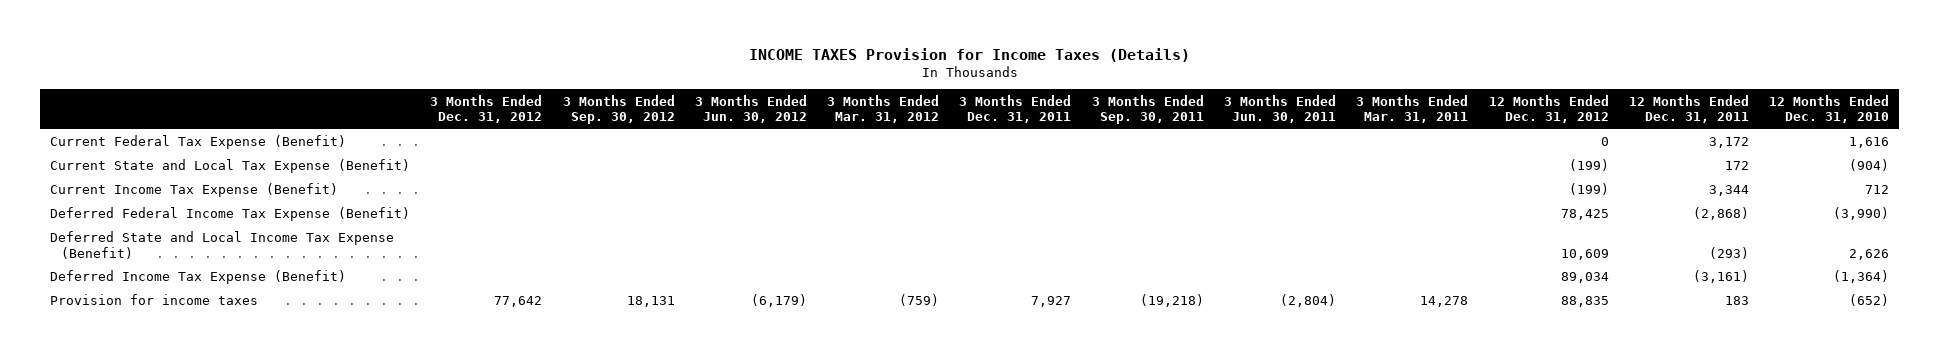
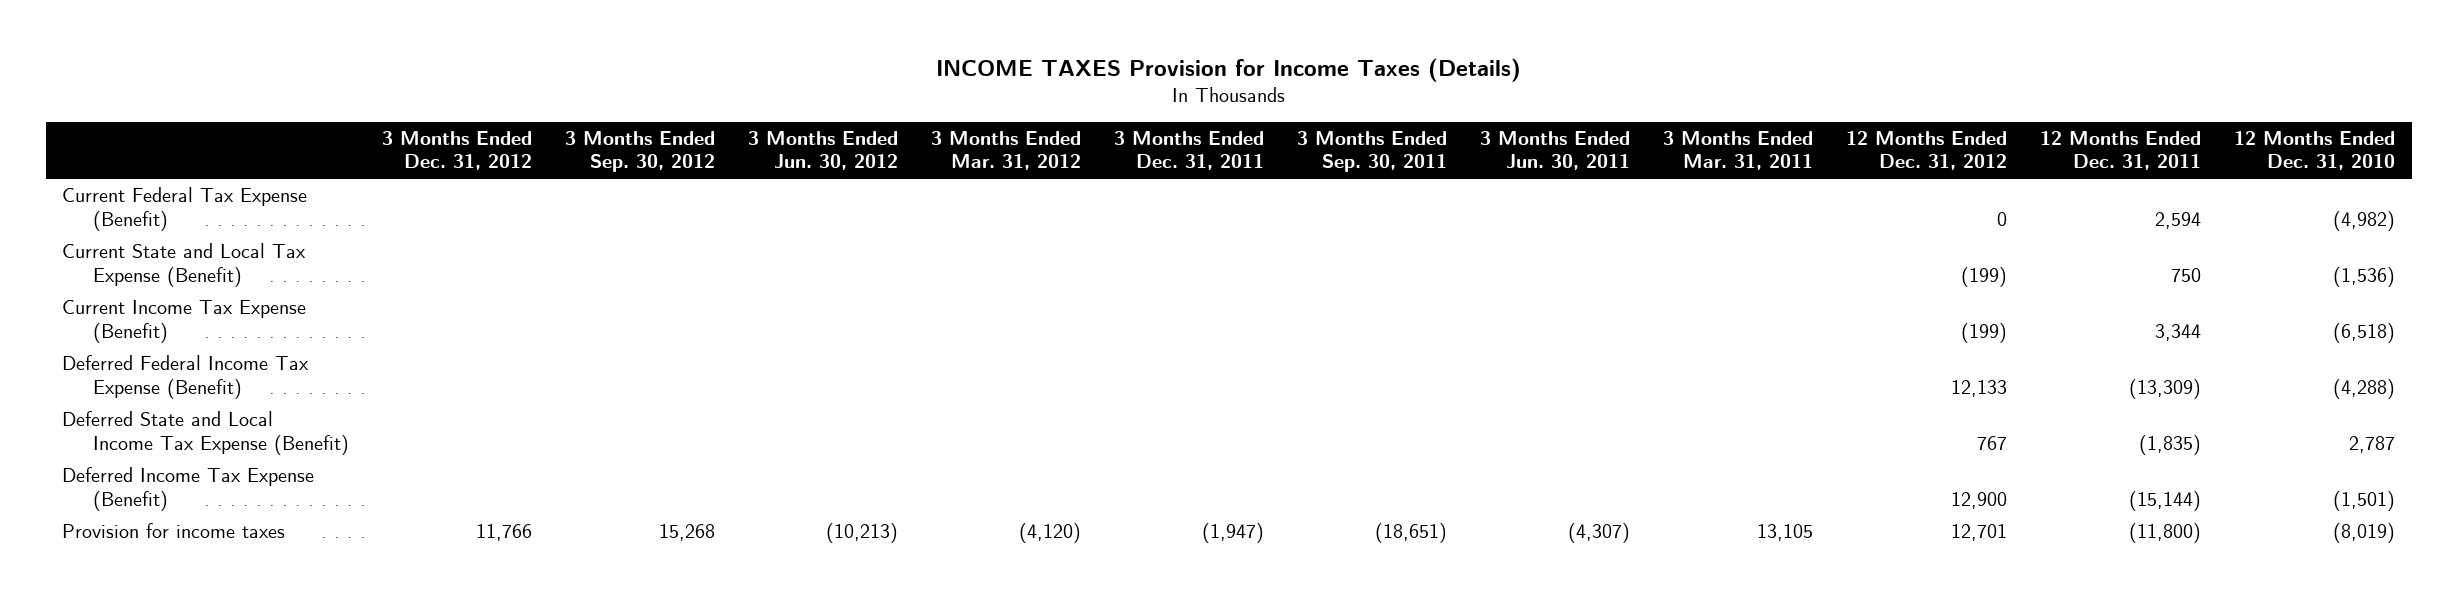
[1708,137,1749,149] 3,172 -> [2155,211,2202,229] 2,594
[1849,137,1890,149] 1,616 -> [2333,210,2396,231] (4,982)
[1724,161,1749,171] 172 -> [2171,267,2202,282] 750
[1849,159,1890,172] (904) -> [2333,266,2396,287] (1,536)
[1865,185,1890,195] 712 -> [2333,322,2396,343] (6,518)
[1560,209,1609,221] 78,425 -> [1951,379,2008,397] 12,133
[1692,207,1749,221] (2,868) -> [2129,378,2202,399] (13,309)
[1833,207,1890,221] (3,990) -> [2333,378,2396,399] (4,288)
[1560,249,1609,261] 10,609 -> [1977,435,2008,450] 767
[1708,247,1749,260] (293) -> [2139,434,2202,455] (1,835)
[1849,249,1890,261] 2,626 -> [2349,435,2396,453] 2,787
[1560,272,1609,284] 89,034 -> [1951,491,2008,509] 12,900
[1692,270,1749,284] (3,161) -> [2129,490,2202,511] (15,144)
[1833,270,1890,284] (1,364) -> [2333,490,2396,511] (1,501)
[494,296,543,308] 77,642 -> [476,524,533,542] 11,766
[626,296,675,308] 18,131 -> [659,524,716,542] 15,268
[750,294,807,308] (6,179) -> [826,523,899,544] (10,213)
[899,294,940,307] (759) -> [1019,523,1082,544] (4,120)
[1031,296,1072,308] 7,927 -> [1202,523,1265,544] (1,947)
[1139,294,1204,308] (19,218) -> [1375,523,1448,544] (18,651)
[1279,294,1336,308] (2,804) -> [1568,523,1631,544] (4,307)
[1420,296,1469,308] 14,278 -> [1757,524,1814,542] 13,105
[1560,296,1609,308] 88,835 -> [1951,524,2008,542] 12,701
[1724,296,1749,306] 183 -> [2129,523,2202,544] (11,800)
[1849,294,1890,307] (652) -> [2333,523,2396,544] (8,019)

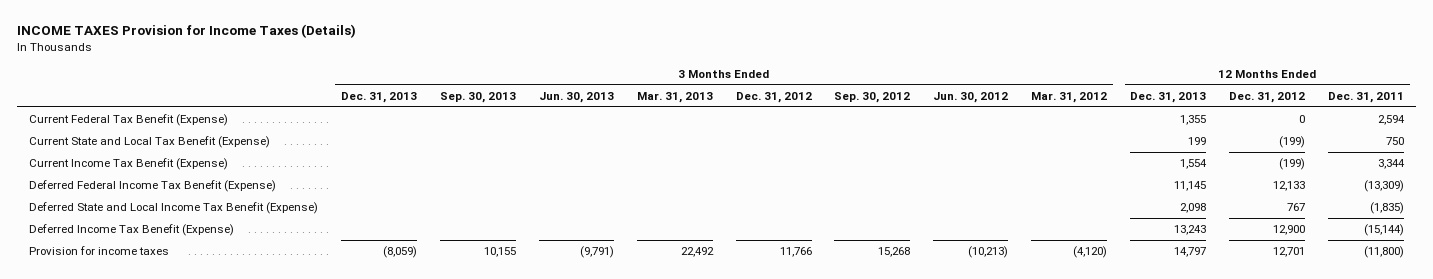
[1114,131,1265,171] 3 Months Ended Dec. 31, 2011 -> none
[1297,131,1448,173] 3 Months Ended Sep. 30, 2011 -> none
[1480,131,1631,171] 3 Months Ended Jun. 30, 2011 -> none
[1663,131,1814,171] 3 Months Ended Mar. 31, 2011 -> none
[2234,131,2396,171] 12 Months Ended Dec. 31, 2010 -> none
none -> [340,91,417,103] Dec. 31, 2013
none -> [439,91,516,103] Sep. 30, 2013
none -> [538,91,614,103] Jun. 30, 2013
none -> [636,91,713,103] Mar. 31, 2013
none -> [1130,91,1207,103] Dec. 31, 2013
[62,187,308,231] Current Federal Tax Expense (Benefit) -> [28,114,228,127] Current Federal Tax Benefit (Expense)
[62,243,307,287] Current State and Local Tax Expense (Benefit) -> [28,136,270,149] Current State and Local Tax Benefit (Expense)
[62,300,307,343] Current Income Tax Expense (Benefit) -> [28,158,228,171] Current Income Tax Benefit (Expense)
[62,355,310,399] Deferred Federal Income Tax Expense (Benefit) -> [28,180,276,193] Deferred Federal Income Tax Benefit (Expense)
[62,411,350,455] Deferred State and Local Income Tax Expense (Benefit) -> [28,202,318,215] Deferred State and Local Income Tax Benefit (Expense)
[62,467,315,511] Deferred Income Tax Expense (Benefit) -> [28,224,234,237] Deferred Income Tax Benefit (Expense)

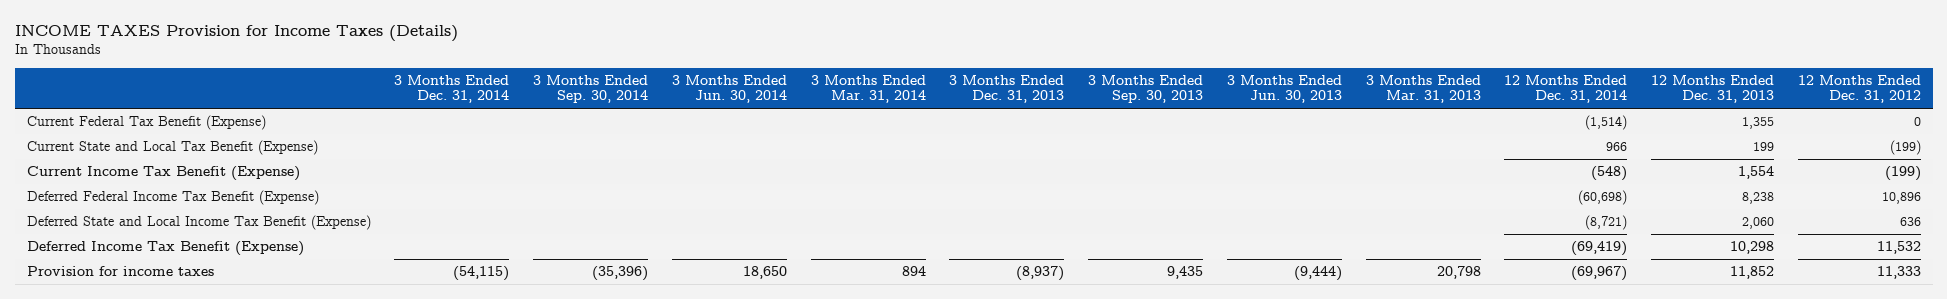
[735,91,812,103] Dec. 31, 2012 -> none
[834,91,911,103] Sep. 30, 2012 -> none
[933,91,1009,103] Jun. 30, 2012 -> none
[1031,91,1108,103] Mar. 31, 2012 -> none
[1328,91,1405,103] Dec. 31, 2011 -> none
none -> [394,74,510,104] 3 Months Ended Dec. 31, 2014
none -> [533,74,649,104] 3 Months Ended Sep. 30, 2014
none -> [671,74,787,104] 3 Months Ended Jun. 30, 2014
none -> [810,74,926,104] 3 Months Ended Mar. 31, 2014
none -> [1504,74,1628,104] 12 Months Ended Dec. 31, 2014
[1174,181,1207,192] 11,145 -> [1742,192,1775,205] 8,238
[1273,181,1306,192] 12,133 -> [1881,192,1921,205] 10,896
[1180,203,1207,214] 2,098 -> [1742,217,1775,230] 2,060
[1287,203,1306,212] 767 -> [1899,217,1921,227] 636
[1174,225,1207,236] 13,243 -> [1730,241,1775,255] 10,298
[1273,225,1306,236] 12,900 -> [1876,241,1921,255] 11,532
[382,246,417,259] (8,059) -> [1016,266,1065,282] (8,937)
[483,247,516,258] 10,155 -> [1167,266,1204,280] 9,435
[579,246,614,259] (9,791) -> [1293,266,1342,282] (9,444)
[680,247,714,258] 22,492 -> [1436,266,1481,280] 20,798
[1174,247,1207,258] 14,797 -> [1730,266,1775,280] 11,852
[1273,247,1306,258] 12,701 -> [1876,266,1921,280] 11,333

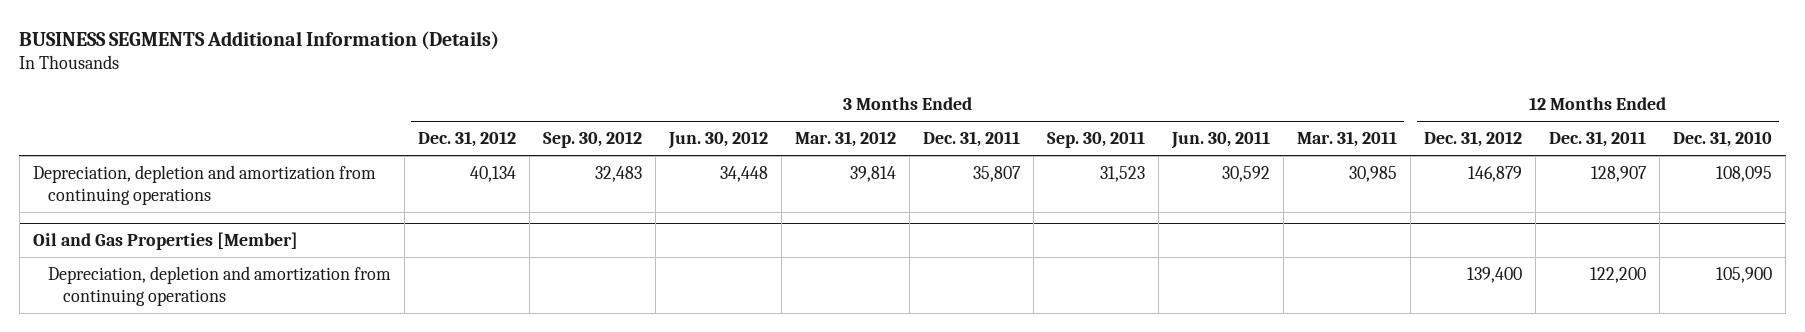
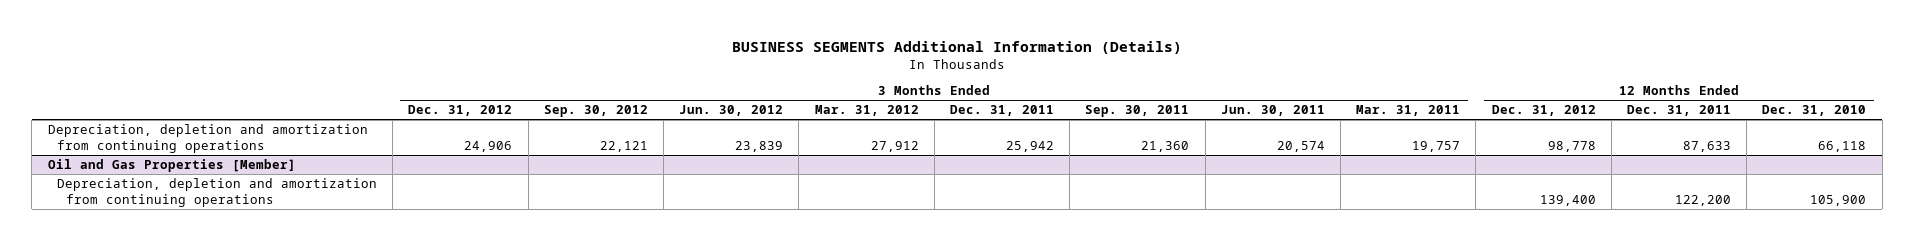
[469,166,516,183] 40,134 -> [464,140,513,152] 24,906
[594,166,642,183] 32,483 -> [599,140,648,152] 22,121
[719,166,768,183] 34,448 -> [735,140,784,152] 23,839
[850,166,897,183] 39,814 -> [870,140,919,152] 27,912
[973,166,1022,183] 35,807 -> [1005,140,1054,152] 25,942
[1100,166,1146,183] 31,523 -> [1141,140,1190,152] 21,360
[1222,166,1271,183] 30,592 -> [1276,140,1325,152] 20,574
[1349,166,1398,183] 30,985 -> [1412,140,1461,152] 19,757
[1468,166,1523,183] 146,879 -> [1547,140,1596,152] 98,778
[1591,166,1648,183] 128,907 -> [1683,140,1732,152] 87,633
[1716,166,1773,183] 108,095 -> [1818,140,1867,152] 66,118

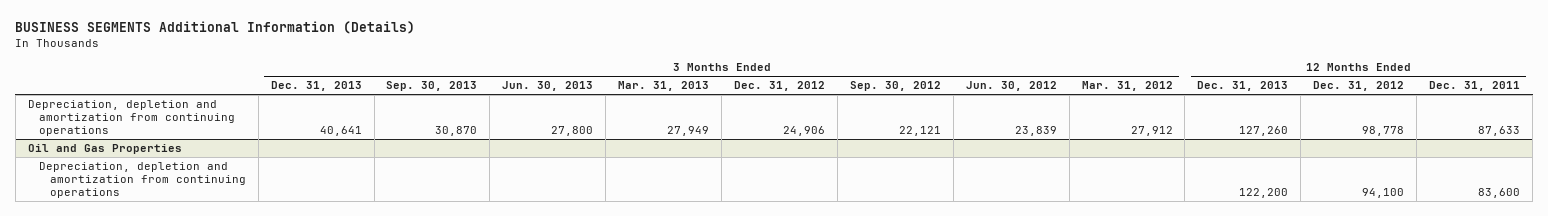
[949,105,1054,117] Dec. 31, 2011 -> none
[1085,105,1190,118] Sep. 30, 2011 -> none
[1220,105,1325,117] Jun. 30, 2011 -> none
[1356,105,1461,117] Mar. 31, 2011 -> none
[1762,105,1867,117] Dec. 31, 2010 -> none
none -> [270,81,362,92] Dec. 31, 2013
none -> [386,81,478,92] Sep. 30, 2013
none -> [502,81,594,92] Jun. 30, 2013
none -> [618,81,710,92] Mar. 31, 2013
none -> [1197,81,1289,92] Dec. 31, 2013
[47,159,296,173] Oil and Gas Properties [Member] -> [27,143,182,154] Oil and Gas Properties
[1539,194,1596,206] 139,400 -> [1362,188,1405,199] 94,100
[1675,194,1732,206] 122,200 -> [1478,188,1521,199] 83,600

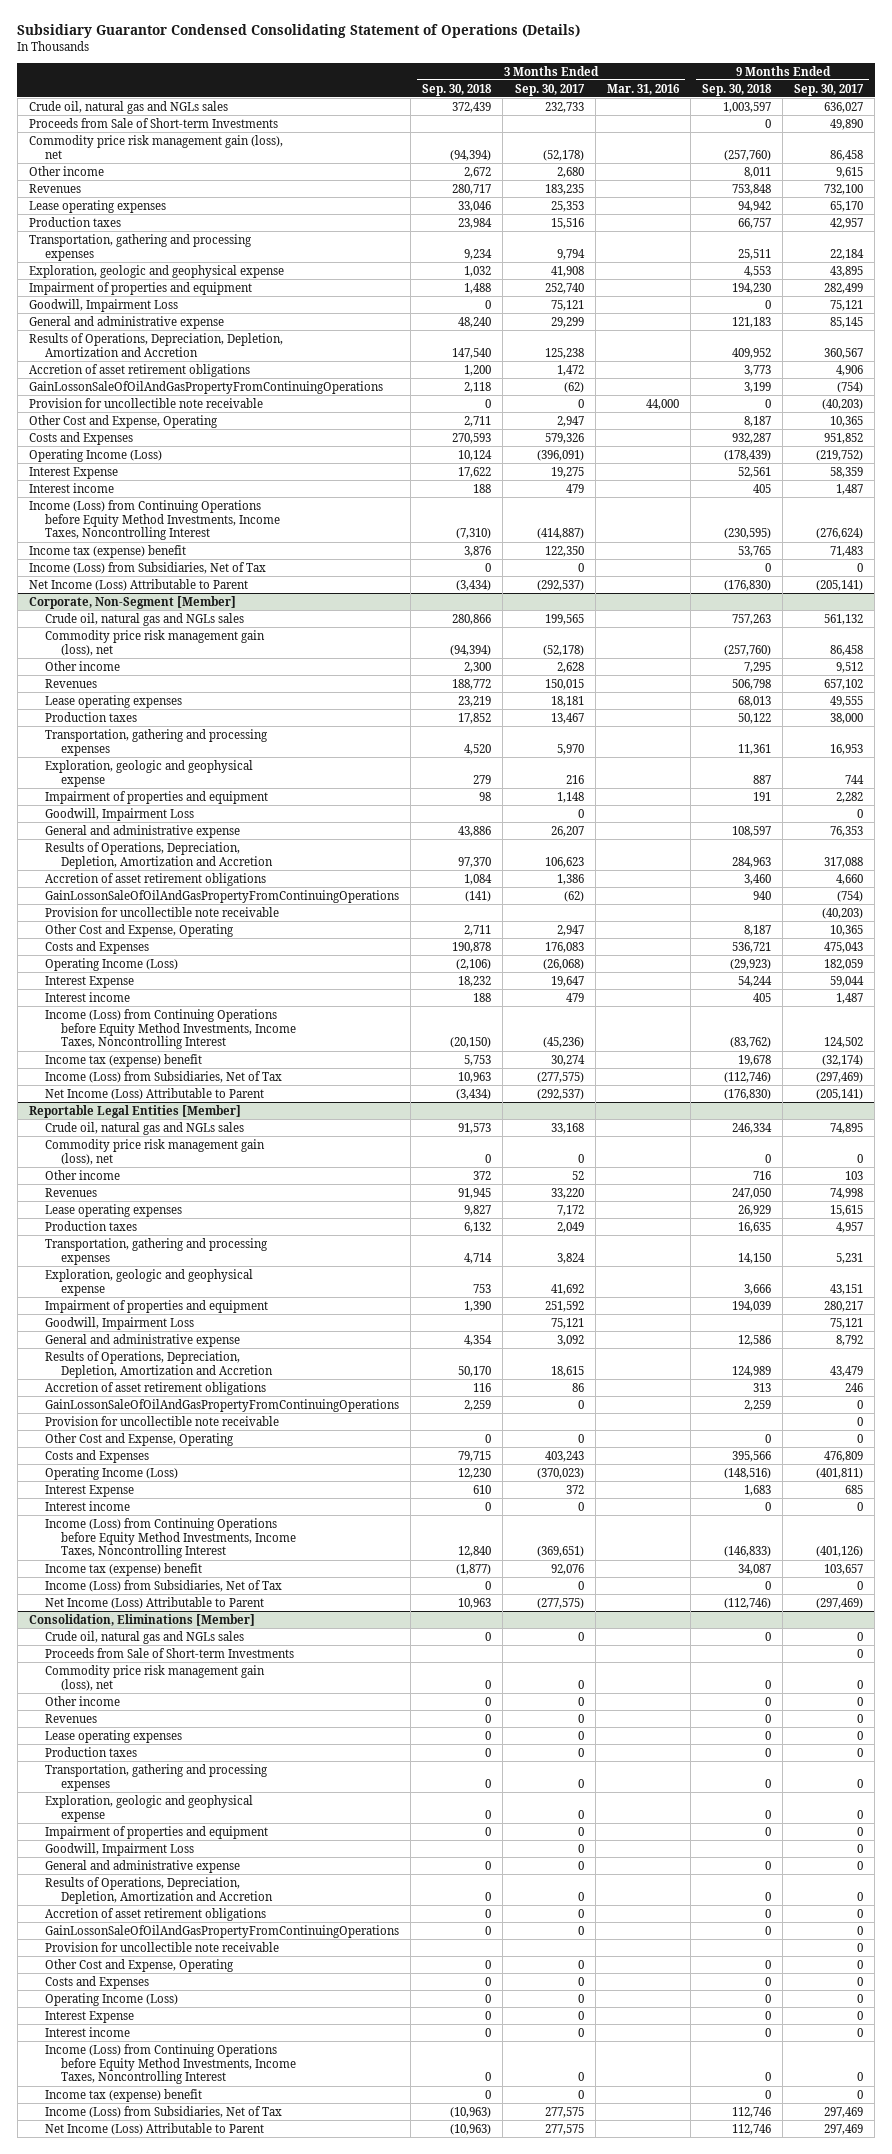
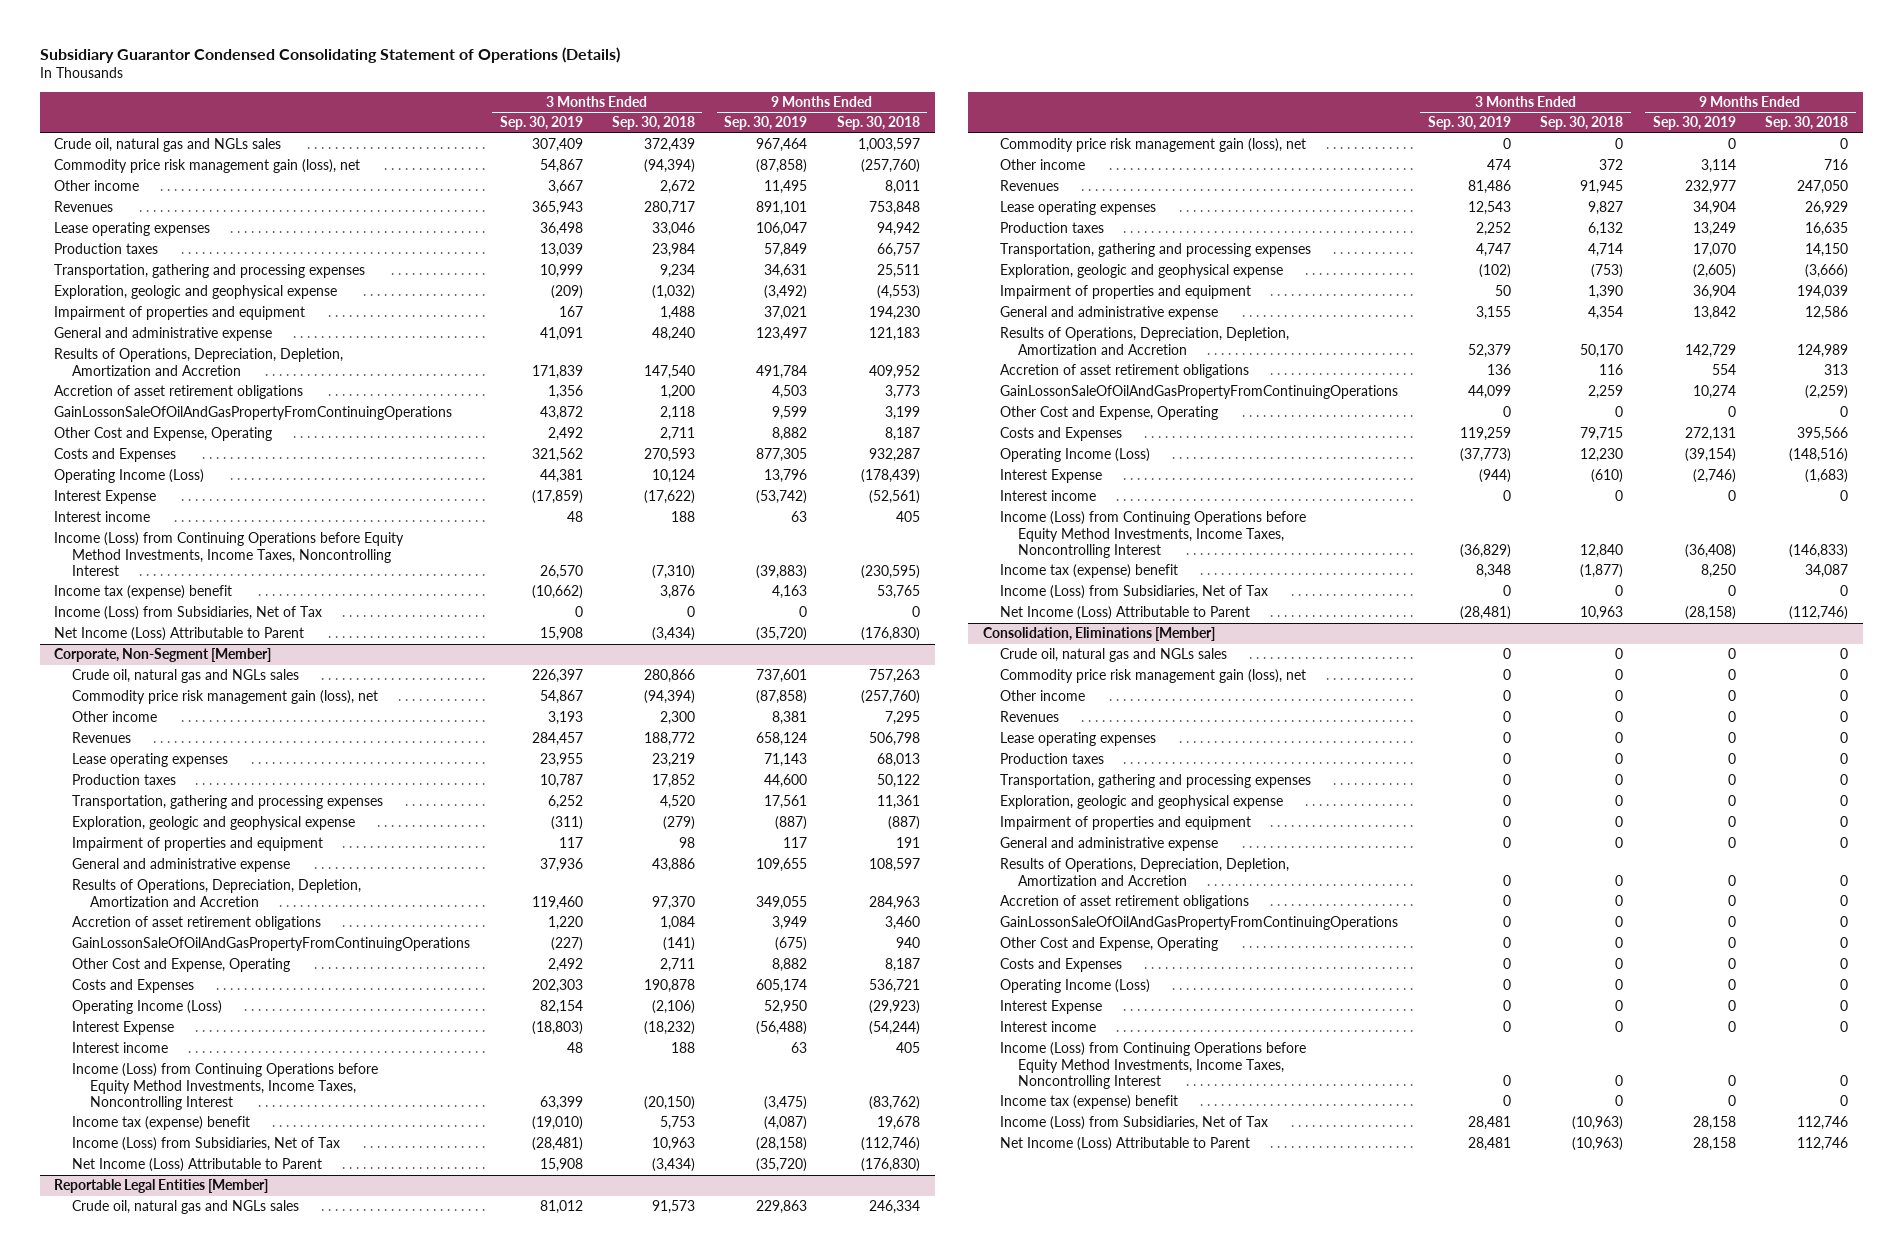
[514,83,585,96] Sep. 30, 2017 -> none
[606,83,680,95] Mar. 31, 2016 -> none
[794,83,865,96] Sep. 30, 2017 -> none
none -> [499,116,583,131] Sep. 30, 2019
none -> [724,116,808,131] Sep. 30, 2019
[29,117,279,128] Proceeds from Sale of Short-term Investments -> none
[464,265,492,277] 1,032 -> [652,285,696,300] (1,032)
[744,265,772,277] 4,553 -> [876,285,920,300] (4,553)
[29,298,179,312] Goodwill, Impairment Loss -> none
[29,397,264,408] Provision for uncollectible note receivable -> none
[458,466,492,478] 17,622 -> [644,490,696,505] (17,622)
[738,466,772,478] 52,561 -> [868,490,920,505] (52,561)
[473,774,492,784] 279 -> [663,816,696,831] (279)
[753,774,772,784] 887 -> [887,816,920,831] (887)
[45,807,195,821] Goodwill, Impairment Loss -> none
[45,906,280,917] Provision for uncollectible note receivable -> none
[458,975,492,987] 18,232 -> [644,1021,696,1036] (18,232)
[738,975,773,987] 54,244 -> [868,1021,920,1036] (54,244)
[473,1283,492,1293] 753 -> [1591,264,1624,279] (753)
[744,1283,772,1295] 3,666 -> [1805,264,1849,279] (3,666)
[45,1316,195,1330] Goodwill, Impairment Loss -> none
[45,1415,280,1426] Provision for uncollectible note receivable -> none
[744,1399,772,1411] 2,259 -> [1805,385,1849,400] (2,259)
[473,1484,492,1494] 610 -> [1591,469,1624,484] (610)
[744,1484,772,1496] 1,683 -> [1805,469,1849,484] (1,683)
[45,1647,295,1658] Proceeds from Sale of Short-term Investments -> none
[45,1842,195,1856] Goodwill, Impairment Loss -> none
[45,1941,280,1952] Provision for uncollectible note receivable -> none

